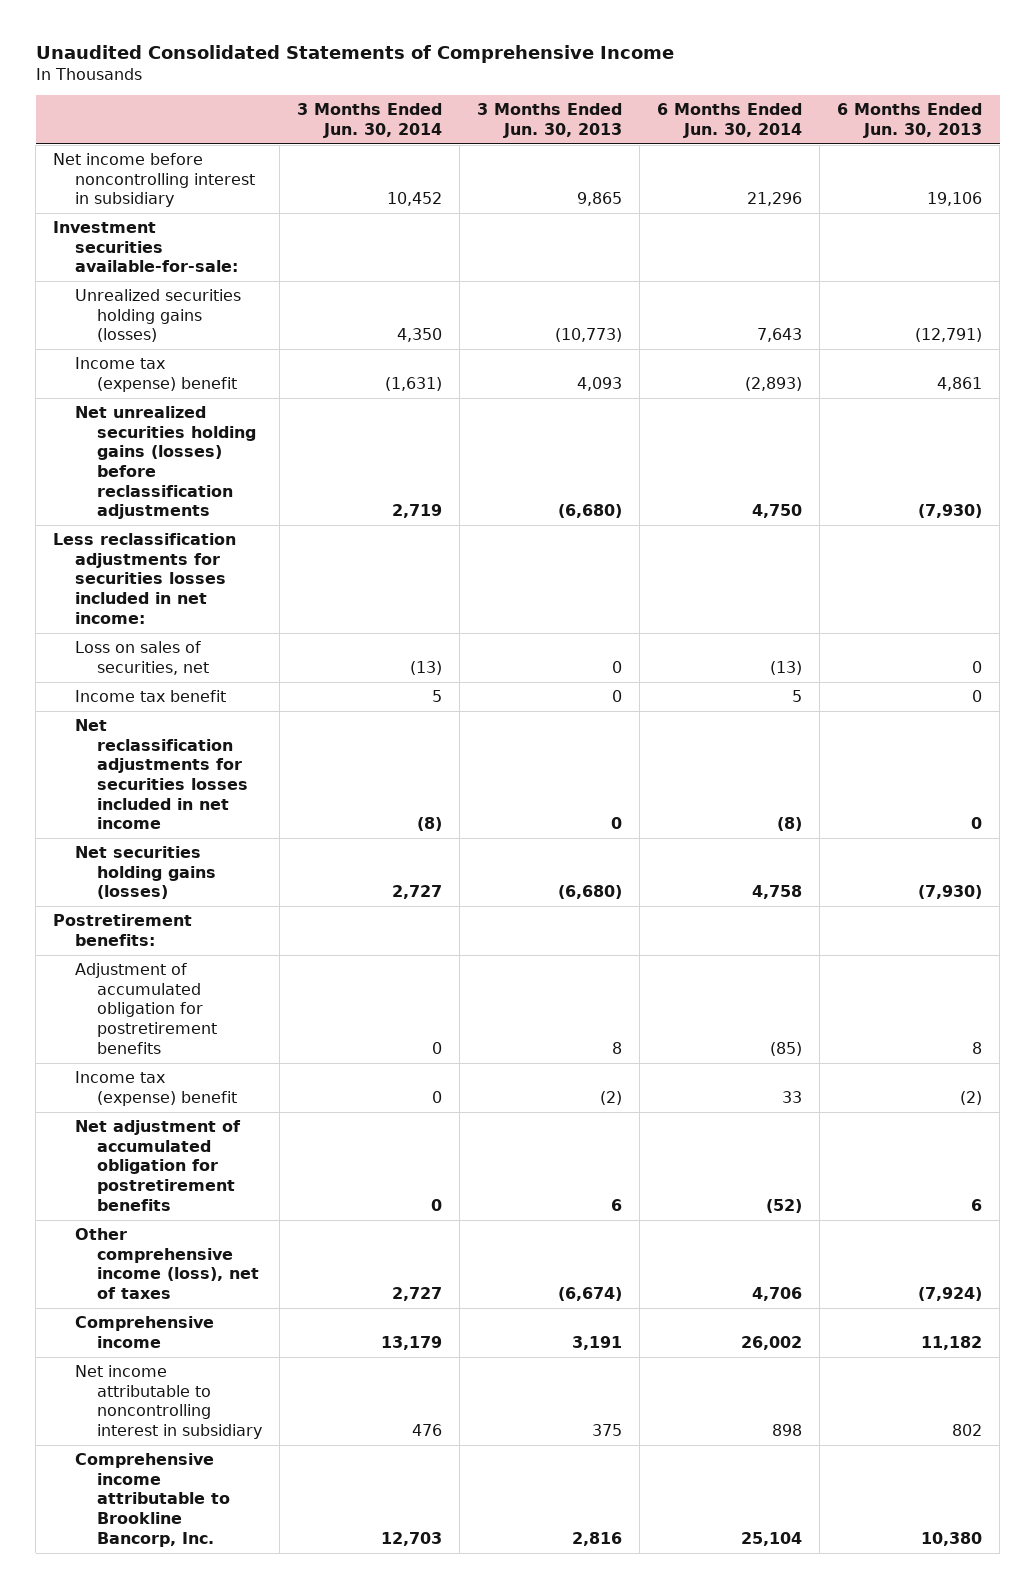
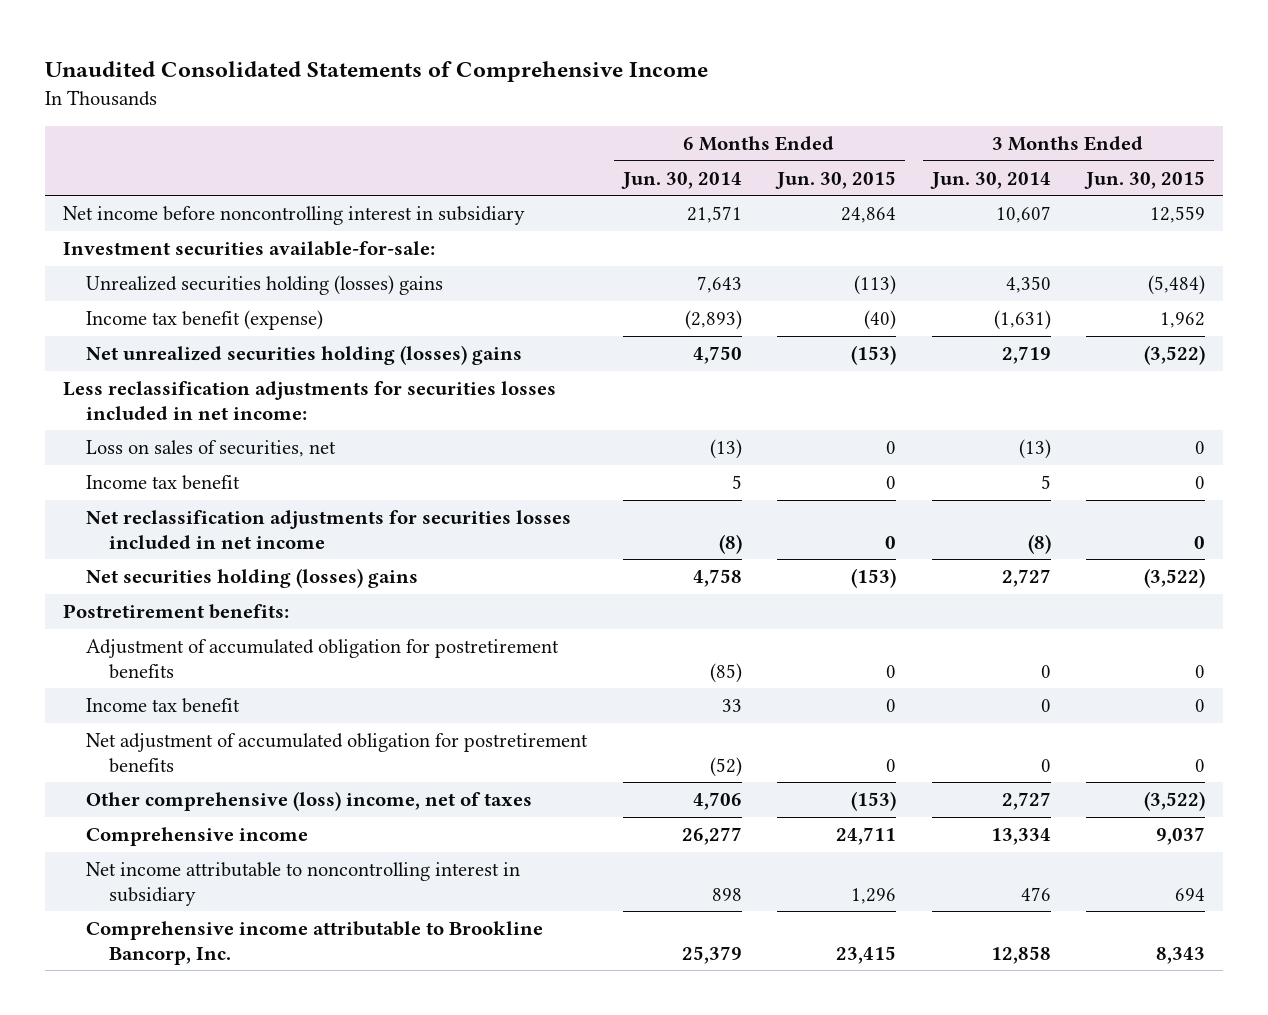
[476,103,622,138] 3 Months Ended Jun. 30, 2013 -> none
[837,103,983,138] 6 Months Ended Jun. 30, 2013 -> none
none -> [775,170,897,189] Jun. 30, 2015
none -> [1084,170,1206,189] Jun. 30, 2015
[386,192,442,207] 10,452 -> [995,206,1051,224] 10,607
[747,192,803,207] 21,296 -> [686,206,742,224] 21,571
[74,289,241,343] Unrealized securities holding gains (losses) -> [86,275,444,296] Unrealized securities holding (losses) gains
[74,357,237,392] Income tax (expense) benefit -> [86,310,324,331] Income tax benefit (expense)
[74,406,256,520] Net unrealized securities holding gains (losses) before reclassification adjustments -> [86,345,523,366] Net unrealized securities holding (losses) gains
[74,846,216,900] Net securities holding gains (losses) -> [86,568,419,589] Net securities holding (losses) gains
[74,1071,237,1106] Income tax (expense) benefit -> [86,698,241,714] Income tax benefit
[74,1228,259,1300] Other comprehensive income (loss), net of taxes -> [86,791,533,812] Other comprehensive (loss) income, net of taxes
[380,1335,442,1350] 13,179 -> [990,828,1051,846] 13,334
[741,1335,803,1350] 26,002 -> [681,827,742,846] 26,277
[380,1531,442,1546] 12,703 -> [990,945,1051,964] 12,858
[741,1531,803,1546] 25,104 -> [681,945,742,964] 25,379

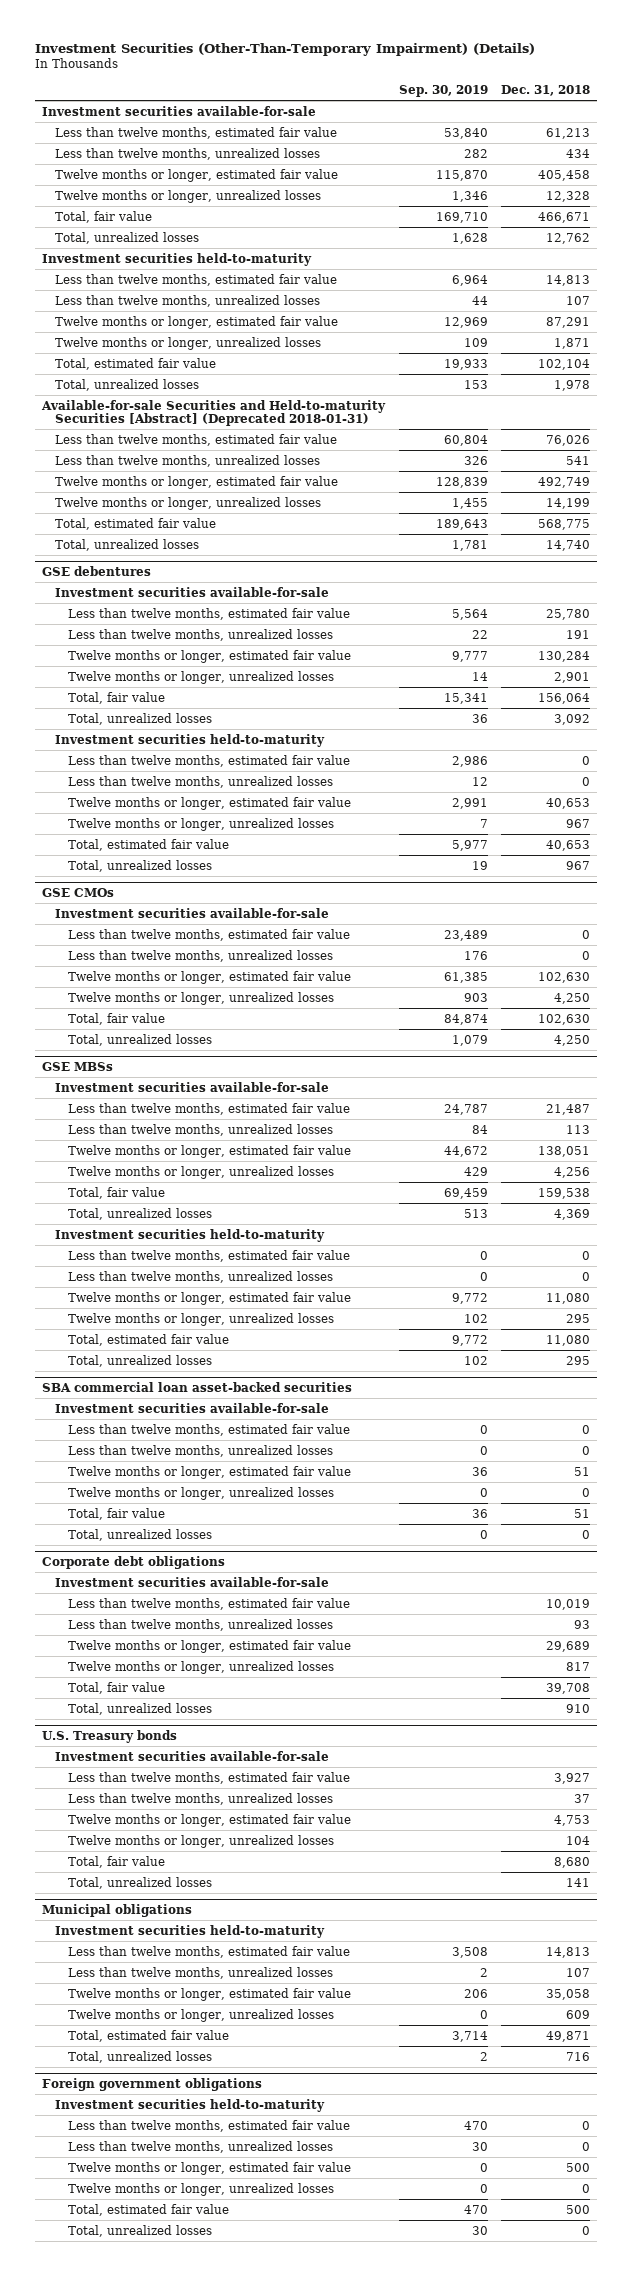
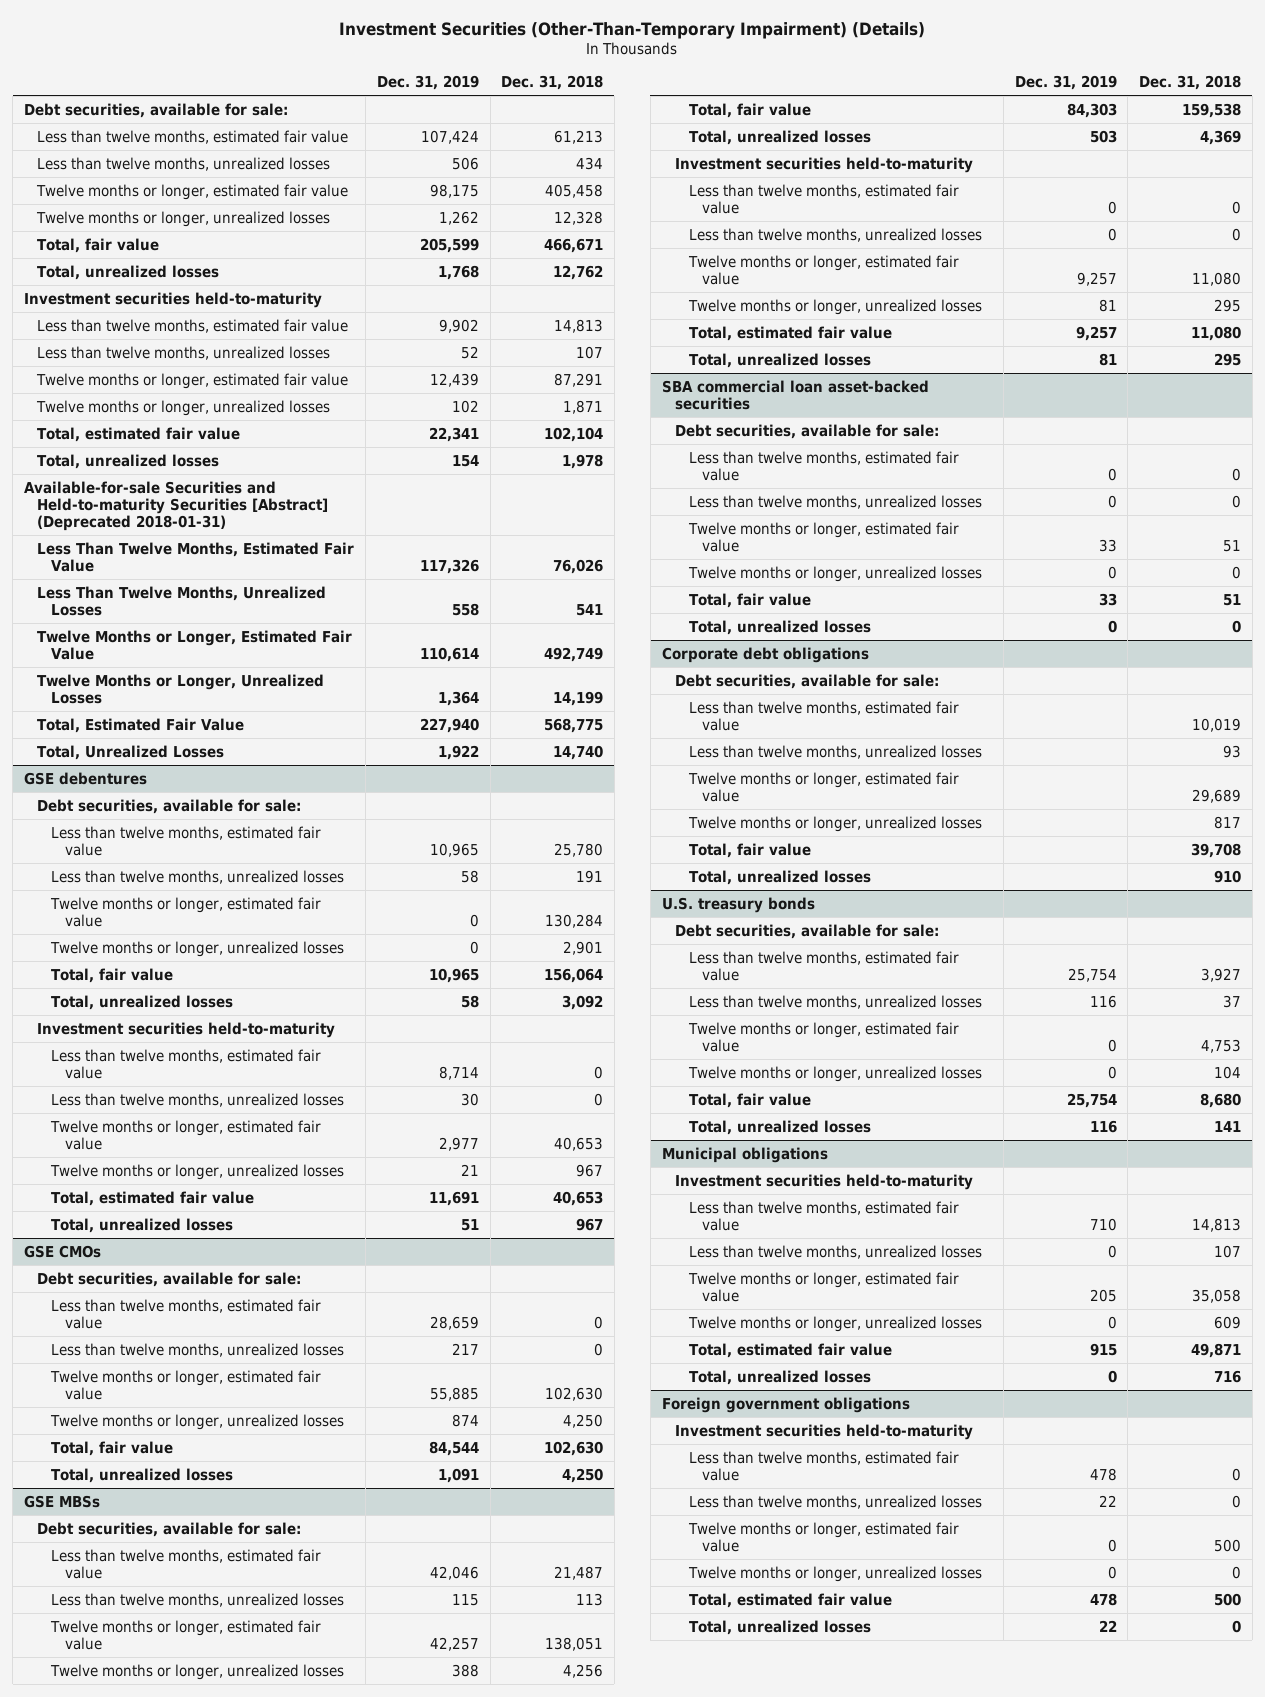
[398,85,488,98] Sep. 30, 2019 -> none
none -> [376,75,479,91] Dec. 31, 2019
[42,105,317,116] Investment securities available-for-sale -> [23,102,288,118] Debt securities, available for sale:
[55,433,338,446] Less than twelve months, estimated fair value -> [37,541,355,572] Less Than Twelve Months, Estimated Fair Value
[55,454,321,467] Less than twelve months, unrealized losses -> [37,585,327,616] Less Than Twelve Months, Unrealized Losses
[55,475,339,489] Twelve months or longer, estimated fair value -> [37,629,353,660] Twelve Months or Longer, Estimated Fair Value
[55,496,322,510] Twelve months or longer, unrealized losses -> [37,673,325,704] Twelve Months or Longer, Unrealized Losses
[55,517,217,530] Total, estimated fair value -> [37,717,245,733] Total, Estimated Fair Value
[55,538,200,551] Total, unrealized losses -> [37,744,225,760] Total, Unrealized Losses
[55,586,330,597] Investment securities available-for-sale -> [37,798,302,814] Debt securities, available for sale:
[55,907,330,918] Investment securities available-for-sale -> [37,1271,302,1287] Debt securities, available for sale:
[55,1081,330,1092] Investment securities available-for-sale -> [37,1521,302,1537] Debt securities, available for sale:
[55,1402,330,1413] Investment securities available-for-sale -> [675,423,940,439] Debt securities, available for sale:
[55,1576,330,1587] Investment securities available-for-sale -> [675,673,940,689] Debt securities, available for sale:
[42,1730,178,1744] U.S. Treasury bonds -> [661,896,815,913] U.S. treasury bonds
[55,1750,330,1761] Investment securities available-for-sale -> [675,923,940,939] Debt securities, available for sale:

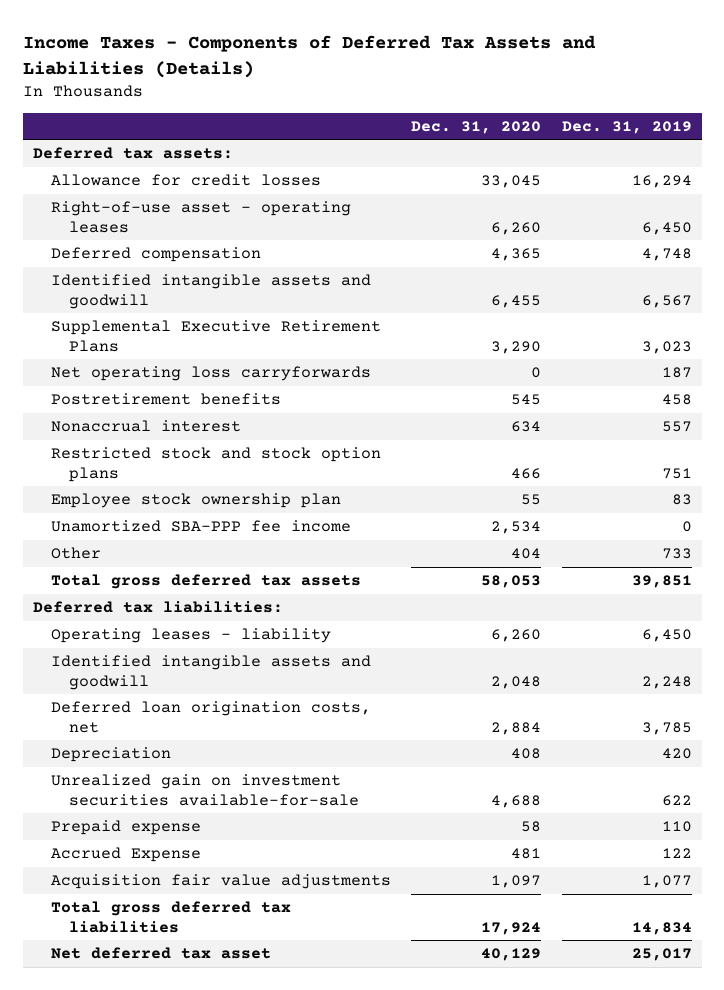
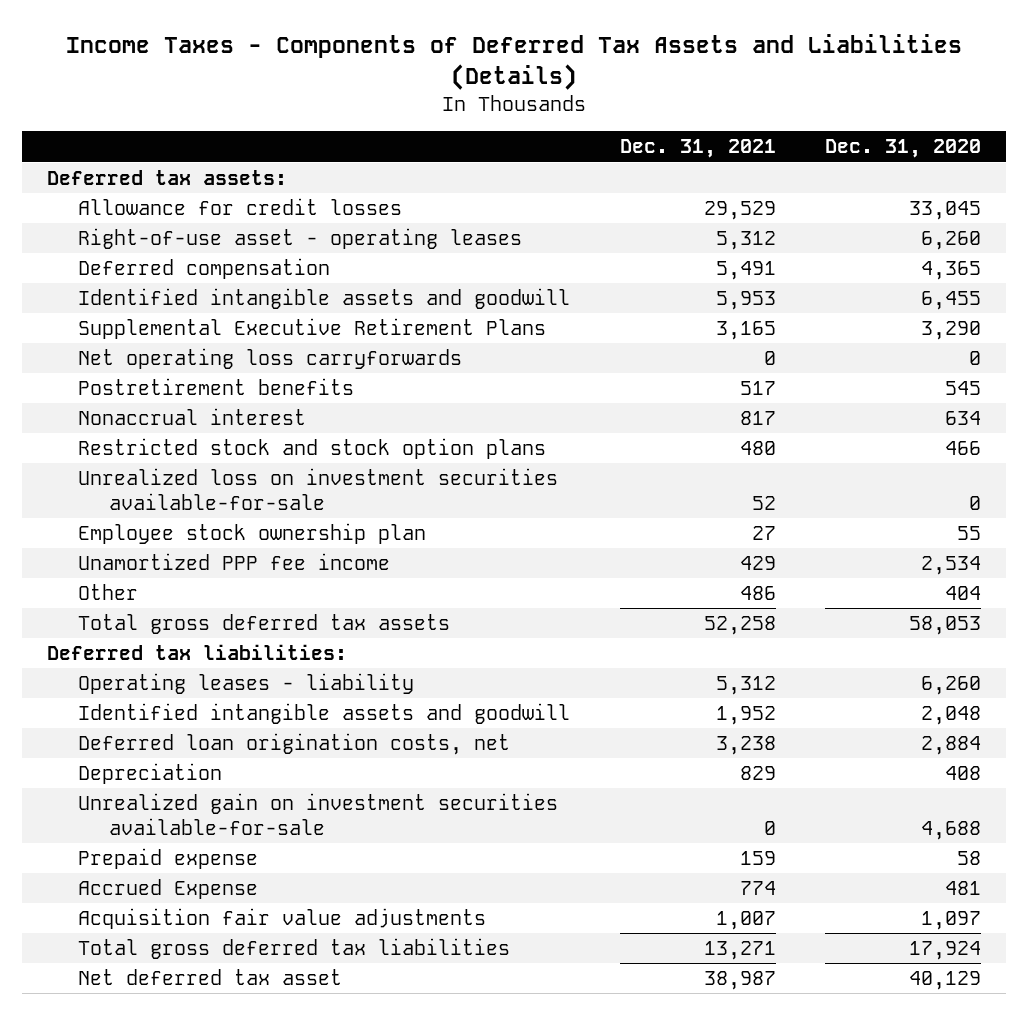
[561,120,692,134] Dec. 31, 2019 -> none
none -> [619,139,776,159] Dec. 31, 2021
none -> [77,468,558,511] Unrealized loss on investment securities available-for-sale
[51,520,352,533] Unamortized SBA-PPP fee income -> [77,553,390,571] Unamortized PPP fee income

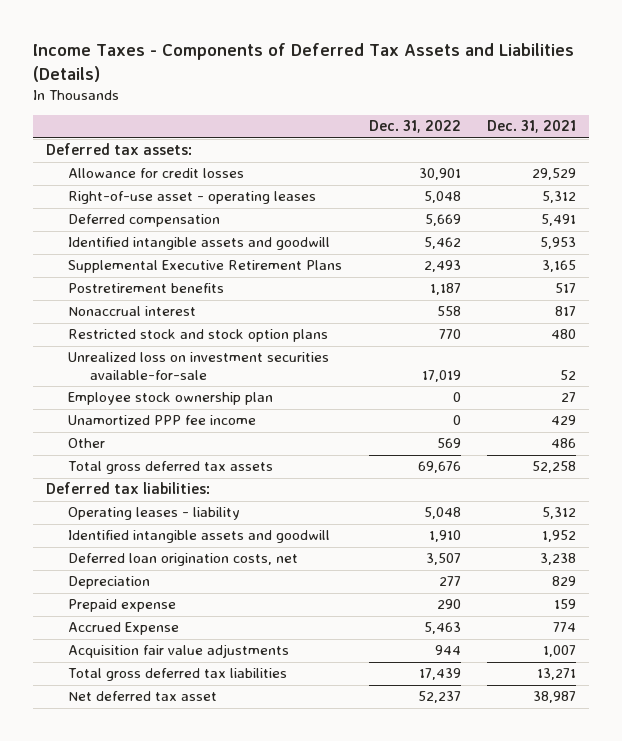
[825,139,982,159] Dec. 31, 2020 -> none
none -> [368,120,461,134] Dec. 31, 2022
[77,348,462,370] Net operating loss carryforwards -> none
[77,793,558,836] Unrealized gain on investment securities available-for-sale -> none

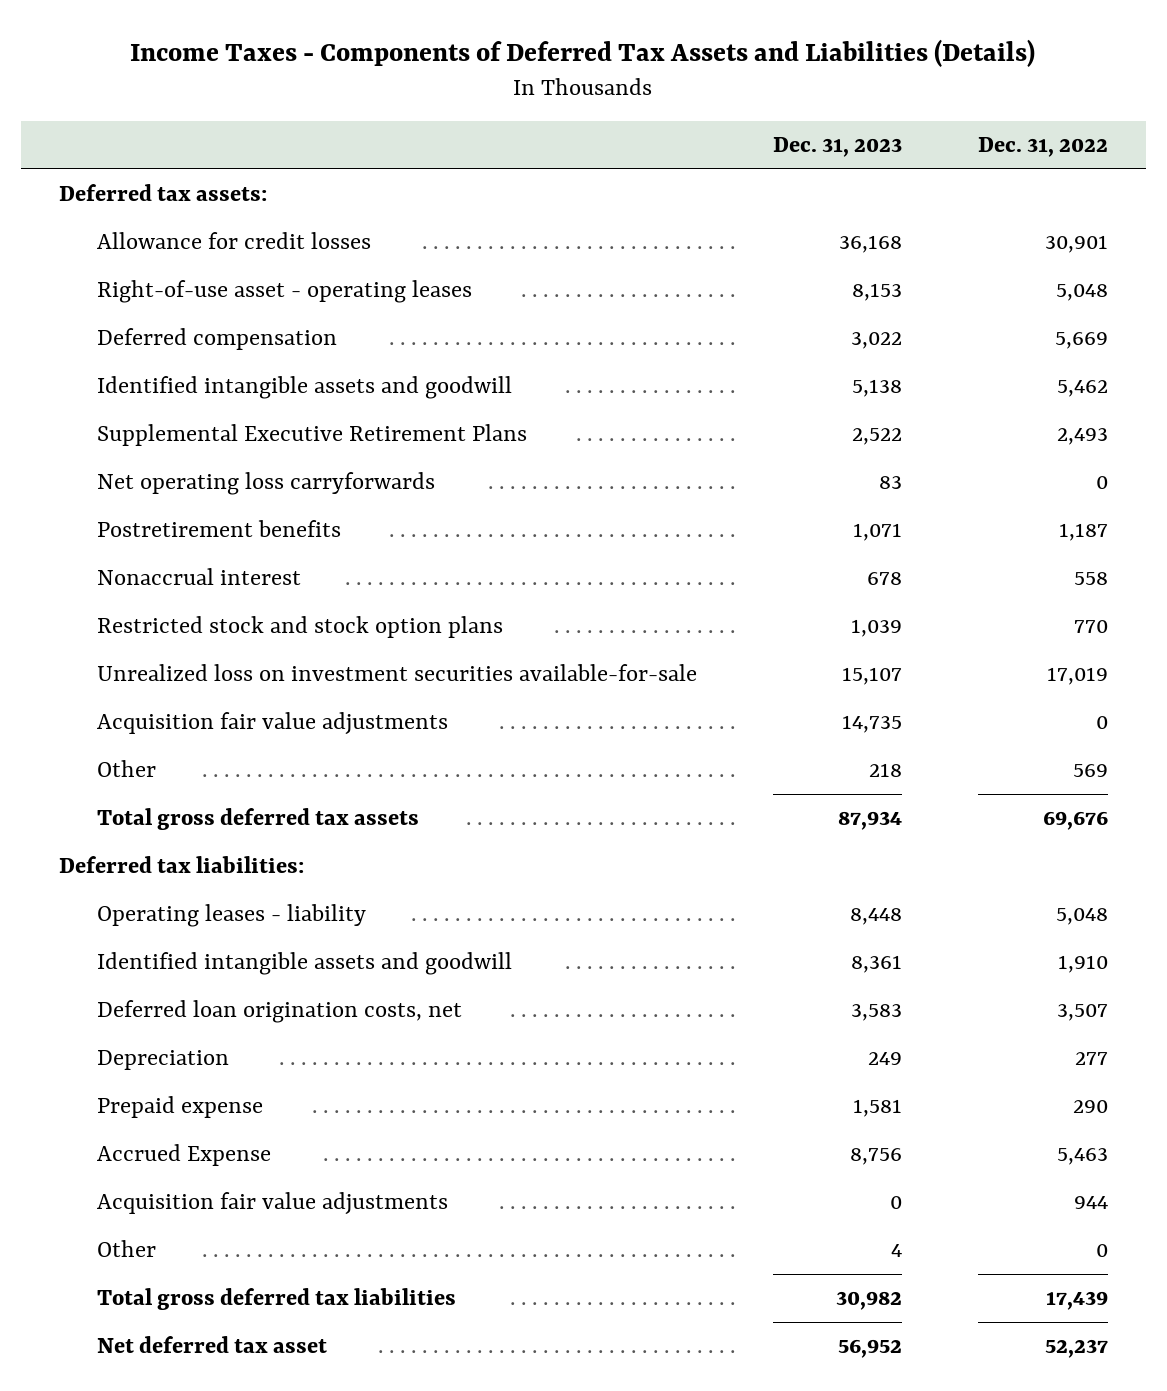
[486,120,576,134] Dec. 31, 2021 -> none
none -> [772,136,902,157] Dec. 31, 2023
none -> [97,472,436,496] Net operating loss carryforwards
[68,392,274,406] Employee stock ownership plan -> none
[68,415,257,426] Unamortized PPP fee income -> none
none -> [97,712,449,735] Acquisition fair value adjustments
none -> [97,1240,157,1258] Other

